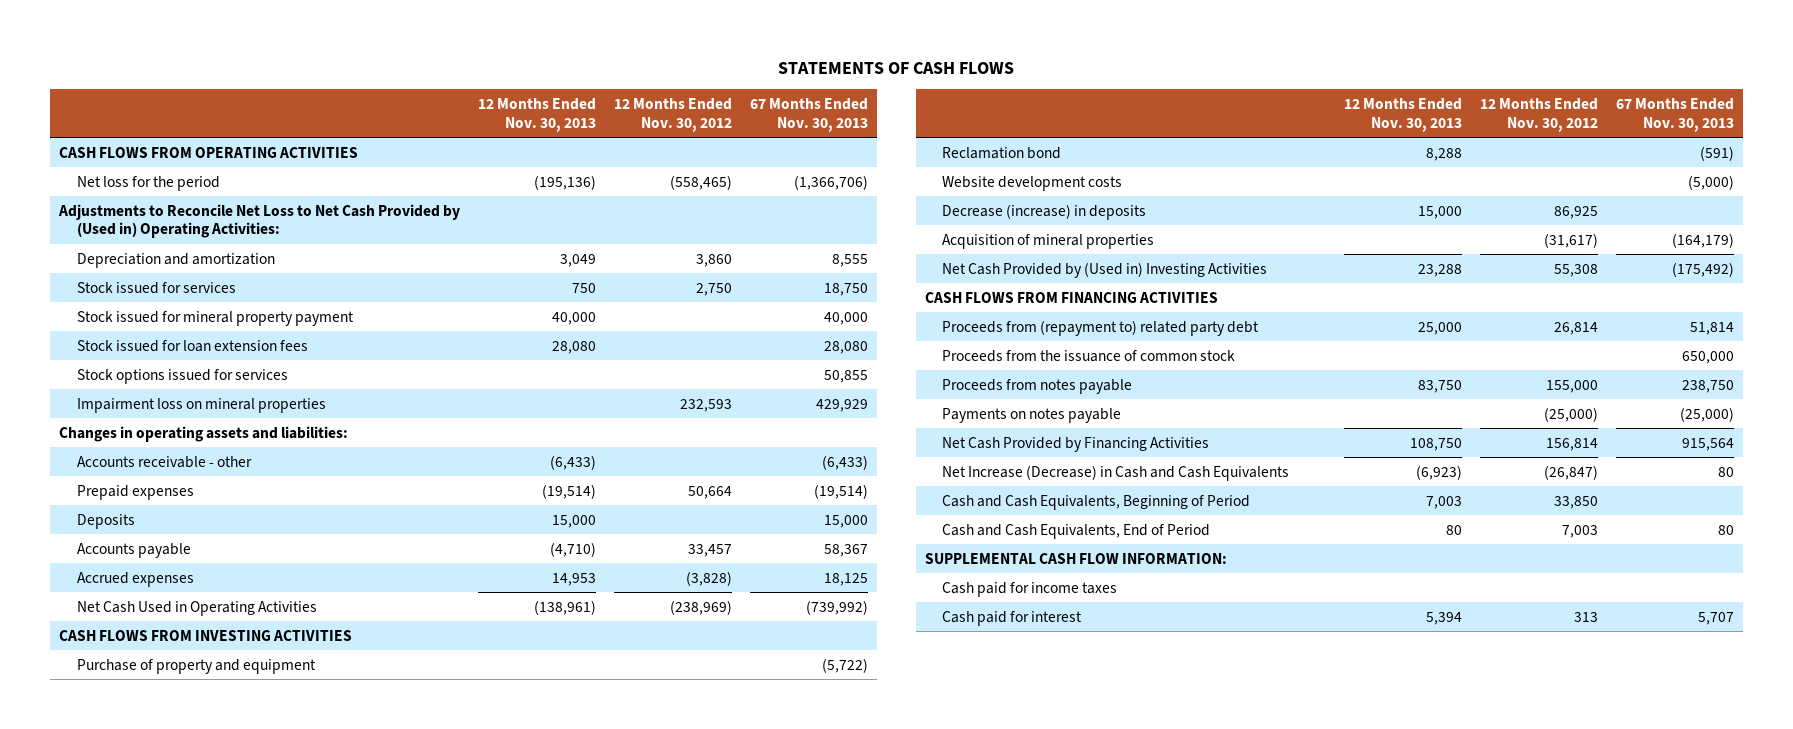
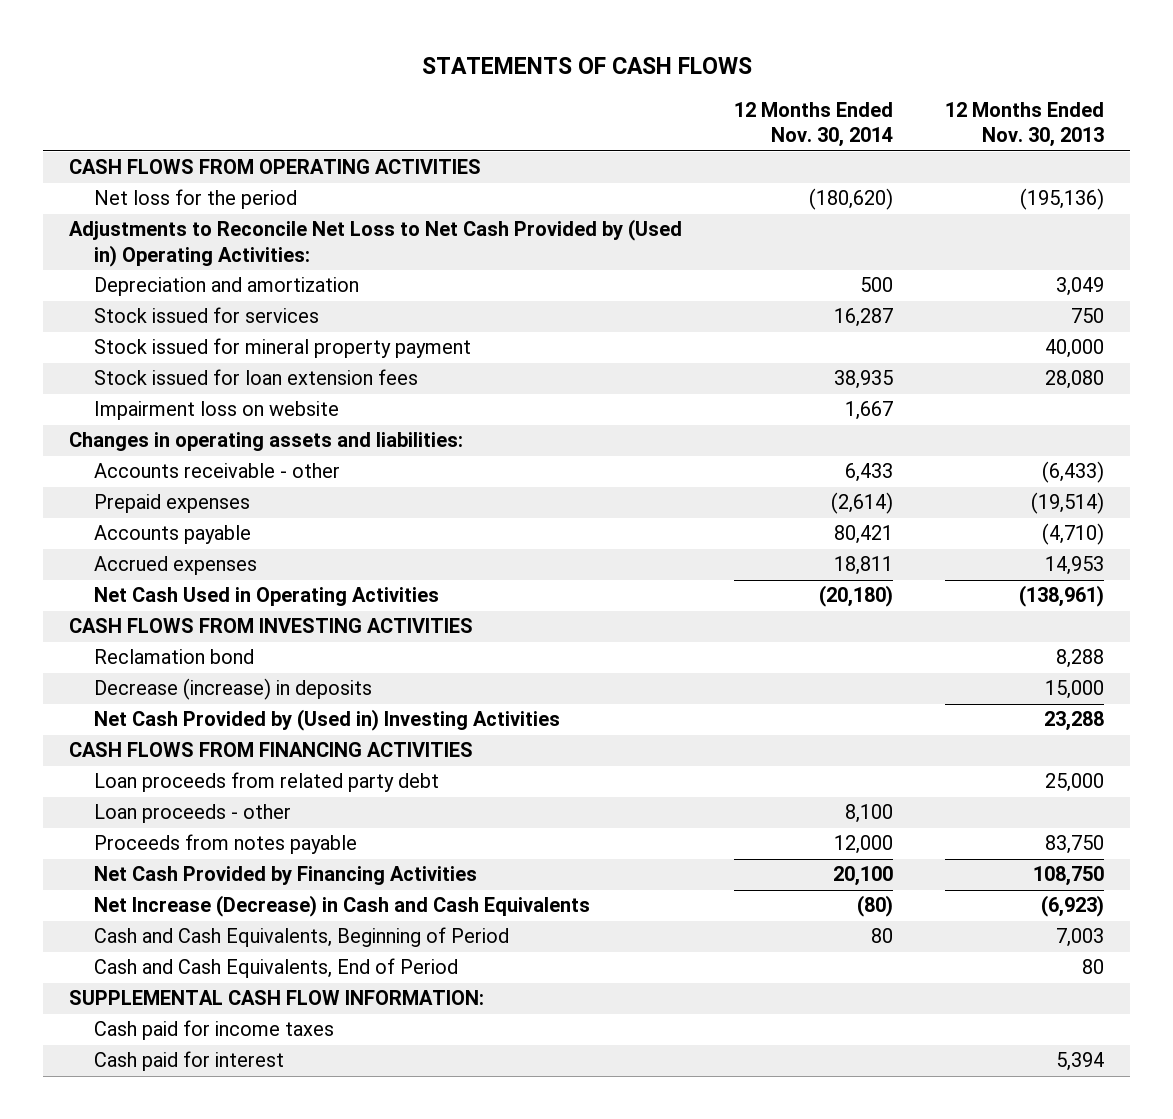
[613,98,732,132] 12 Months Ended Nov. 30, 2012 -> none
[749,98,868,132] 67 Months Ended Nov. 30, 2013 -> none
none -> [734,101,894,148] 12 Months Ended Nov. 30, 2014
[76,368,288,384] Stock options issued for services -> none
[76,397,326,413] Impairment loss on mineral properties -> [94,401,340,421] Impairment loss on website
[76,513,135,529] Deposits -> none
[76,658,316,674] Purchase of property and equipment -> none
[942,175,1123,191] Website development costs -> none
[942,233,1155,249] Acquisition of mineral properties -> none
[942,349,1236,362] Proceeds from the issuance of common stock -> none
[942,319,1260,336] Proceeds from (repayment to) related party debt -> [94,772,440,793] Loan proceeds from related party debt
none -> [94,804,292,824] Loan proceeds - other
[942,407,1122,423] Payments on notes payable -> none

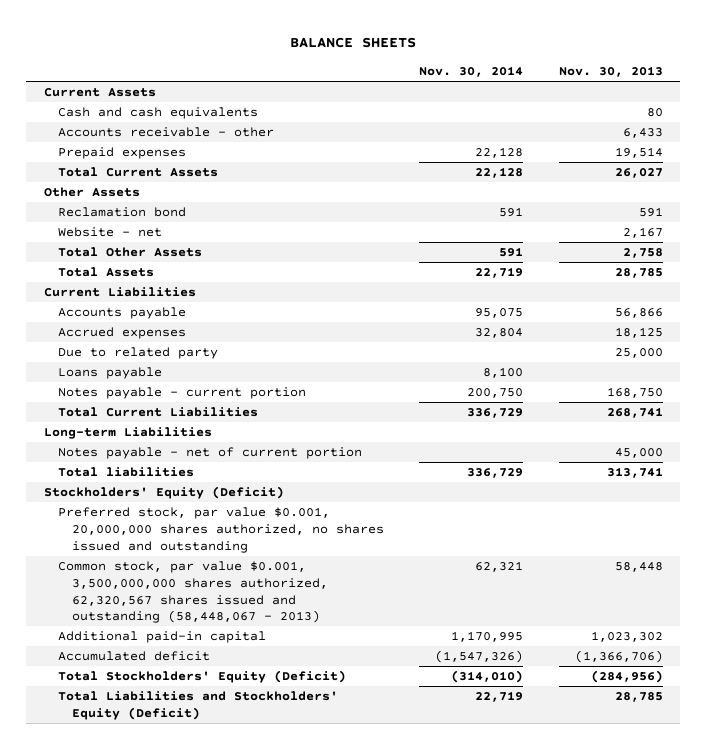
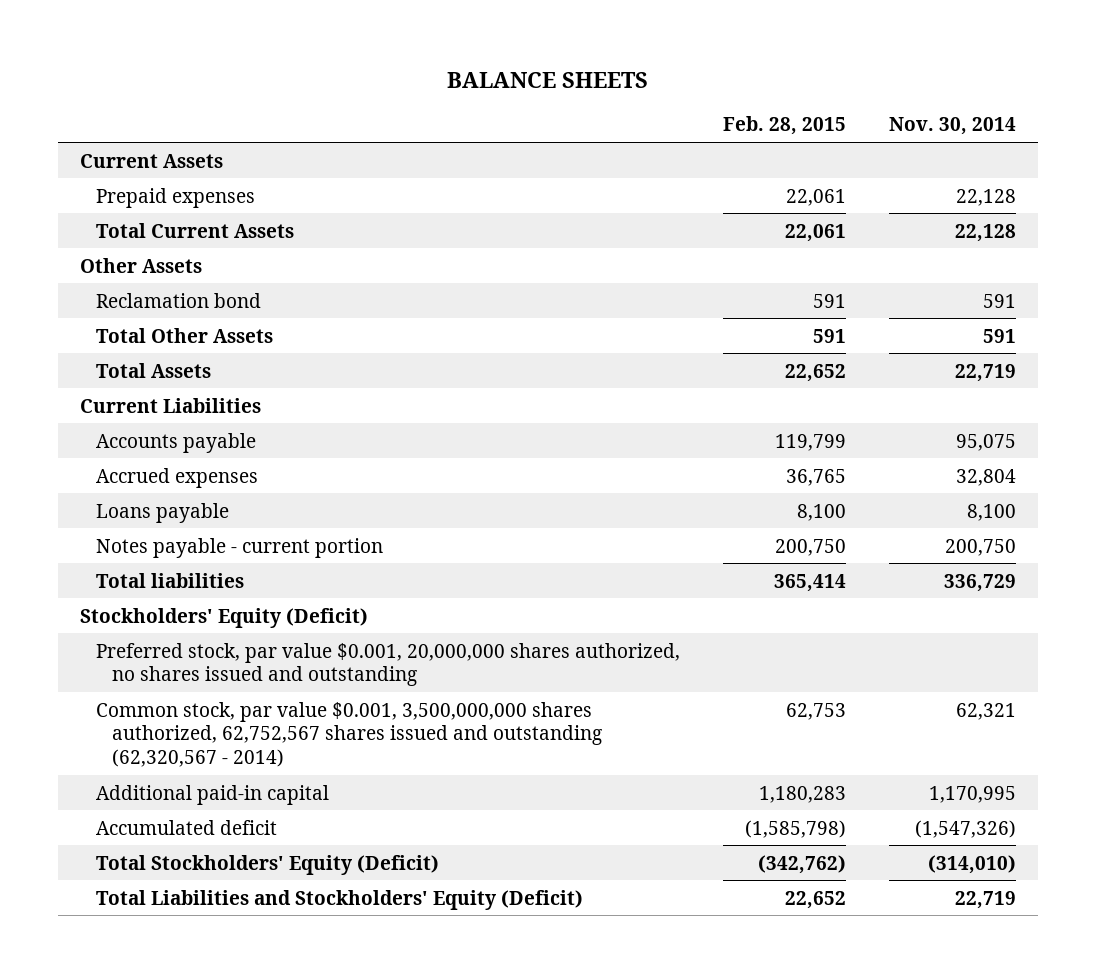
[558,66,663,78] Nov. 30, 2013 -> none
none -> [722,116,846,136] Feb. 28, 2015
[57,107,258,120] Cash and cash equivalents -> none
[57,127,274,138] Accounts receivable - other -> none
[57,227,162,238] Website - net -> none
[57,347,218,360] Due to related party -> none
[57,407,258,418] Total Current Liabilities -> none
[43,427,212,440] Long-term Liabilities -> none
[57,447,362,460] Notes payable - net of current portion -> none
[57,561,329,624] Common stock, par value $0.001, 3,500,000,000 shares authorized, 62,320,567 shares issued and outstanding (58,448,067 - 2013) -> [95,701,602,767] Common stock, par value $0.001, 3,500,000,000 shares authorized, 62,752,567 shares issued and outstanding (62,320,567 - 2014)

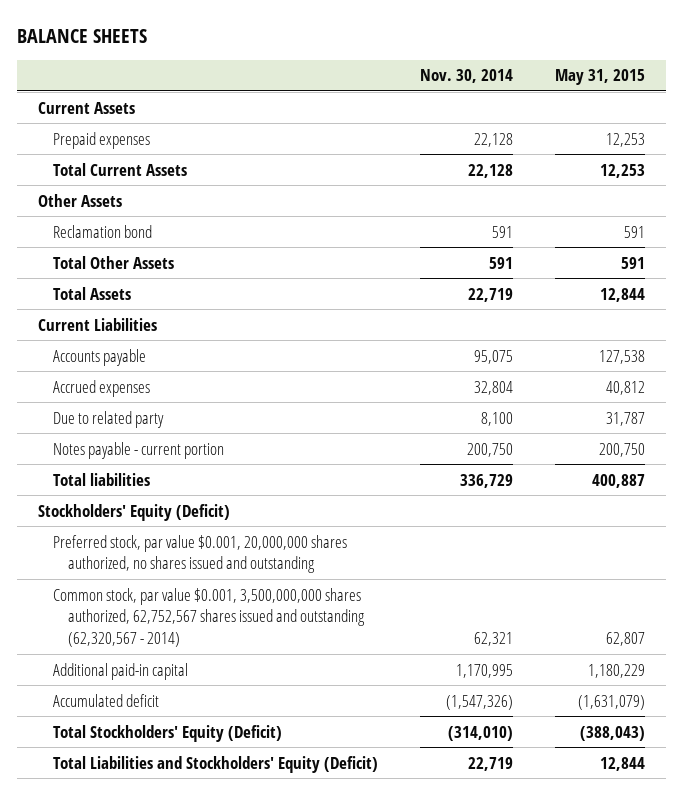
[722,116,846,136] Feb. 28, 2015 -> none
none -> [554,69,645,86] May 31, 2015
[95,502,229,523] Loans payable -> none
none -> [52,410,164,428] Due to related party

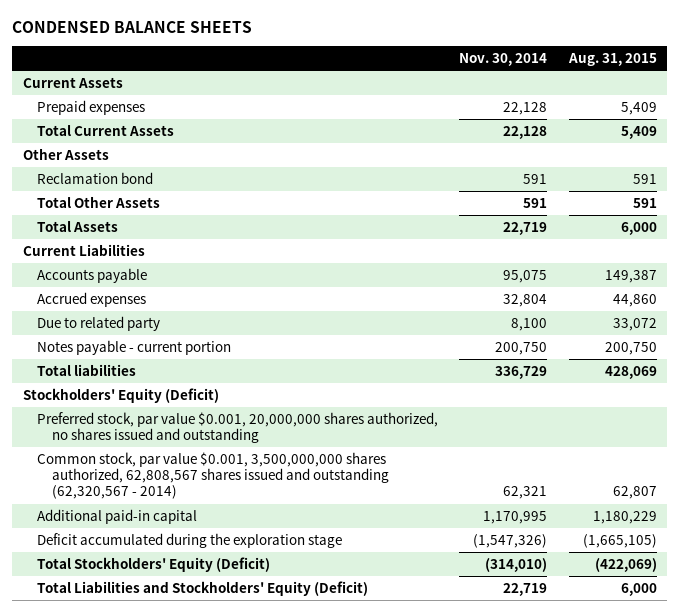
[16,28,147,43] BALANCE SHEETS -> [12,20,253,33] CONDENSED BALANCE SHEETS
[554,69,645,86] May 31, 2015 -> none
none -> [567,53,657,67] Aug. 31, 2015
[52,587,366,647] Common stock, par value $0.001, 3,500,000,000 shares authorized, 62,752,567 shares issued and outstanding (62,320,567 - 2014) -> [37,451,389,500] Common stock, par value $0.001, 3,500,000,000 shares authorized, 62,808,567 shares issued and outstanding (62,320,567 - 2014)
[52,693,159,707] Accumulated deficit -> [37,532,343,548] Deficit accumulated during the exploration stage

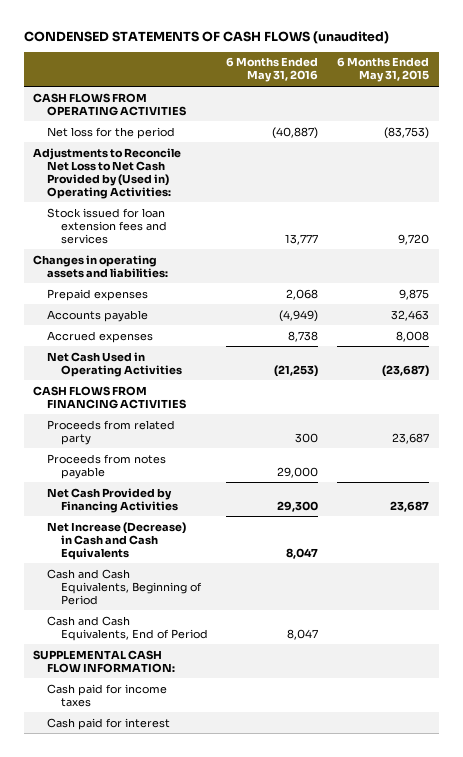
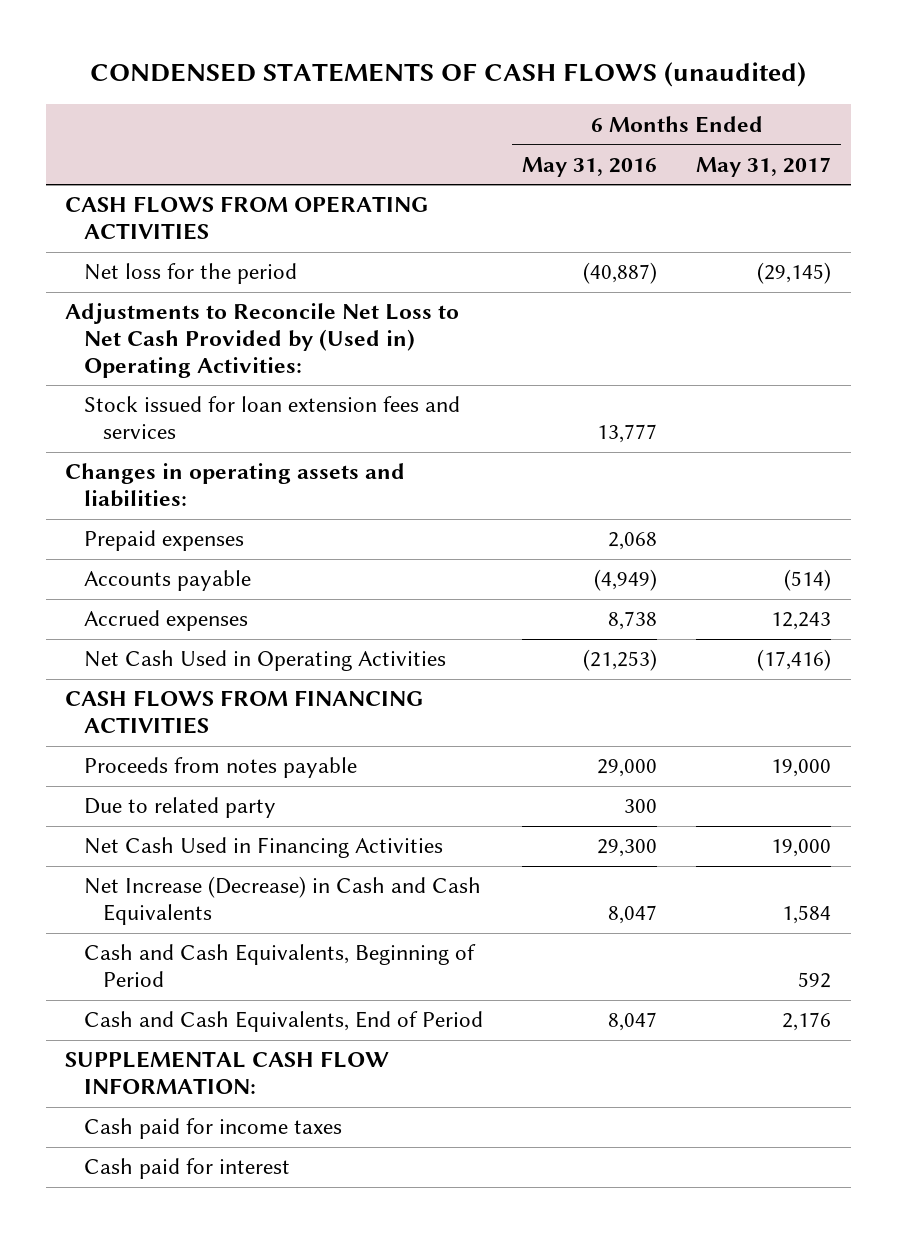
[337,57,430,83] 6 Months Ended May 31, 2015 -> none
none -> [696,156,832,177] May 31, 2017
[46,419,175,445] Proceeds from related party -> none
none -> [84,797,277,819] Due to related party
[46,487,178,513] Net Cash Provided by Financing Activities -> [84,837,444,859] Net Cash Used in Financing Activities

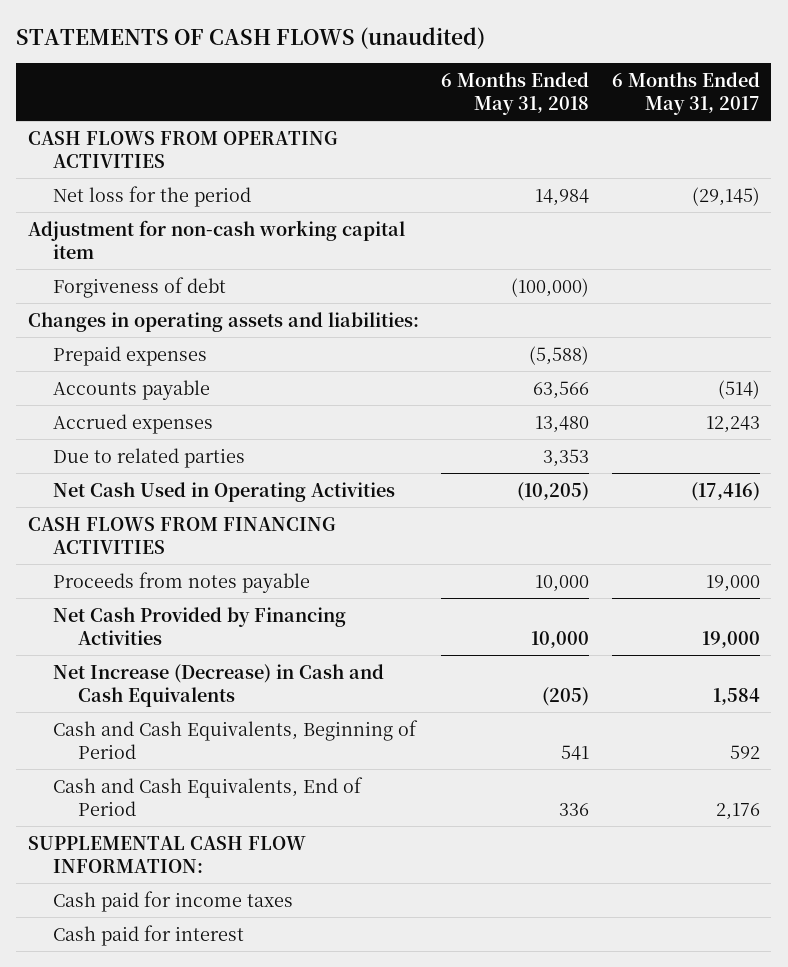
[90,62,807,88] CONDENSED STATEMENTS OF CASH FLOWS (unaudited) -> [16,26,486,49] STATEMENTS OF CASH FLOWS (unaudited)
[522,156,658,177] May 31, 2016 -> none
none -> [441,71,590,115] 6 Months Ended May 31, 2018
[65,303,460,378] Adjustments to Reconcile Net Loss to Net Cash Provided by (Used in) Operating Activities: -> none
[84,396,461,440] Stock issued for loan extension fees and services -> none
none -> [27,219,405,259] Adjustment for non-cash working capital item
none -> [53,276,227,298] Forgiveness of debt
none -> [53,447,246,468] Due to related parties
[84,797,277,819] Due to related party -> none
[84,837,444,859] Net Cash Used in Financing Activities -> [53,606,347,645] Net Cash Provided by Financing Activities

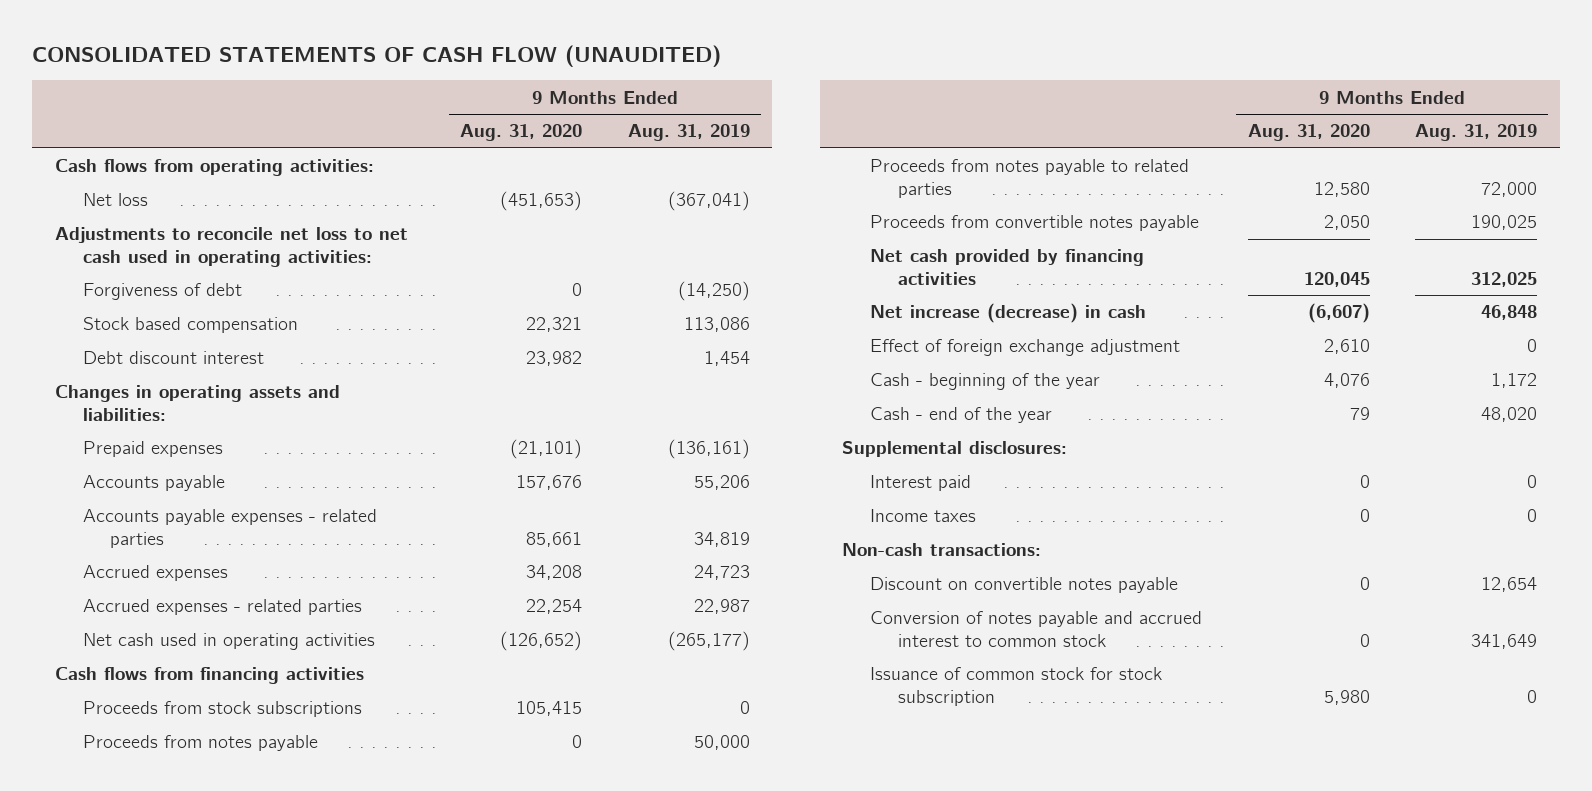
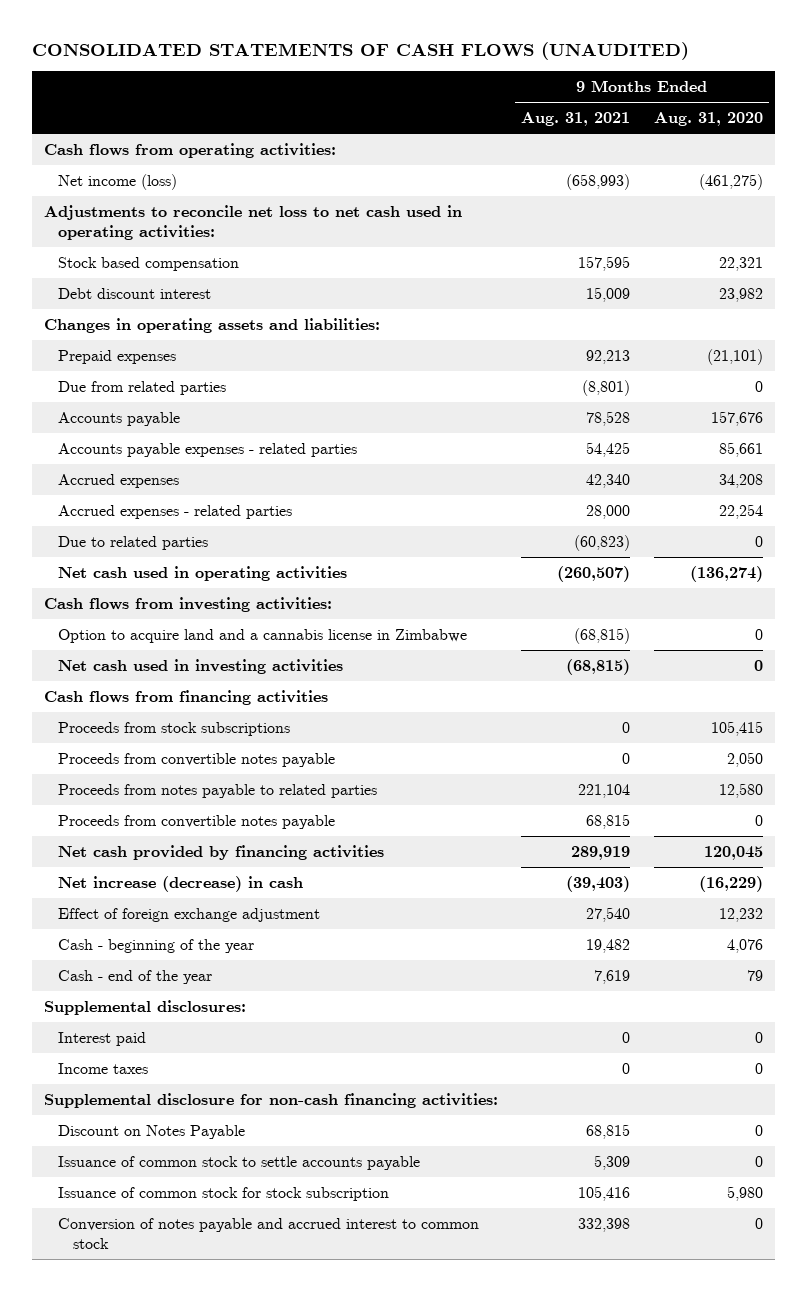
[32,44,722,67] CONSOLIDATED STATEMENTS OF CASH FLOW (UNAUDITED) -> [31,41,689,60] CONSOLIDATED STATEMENTS OF CASH FLOWS (UNAUDITED)
[627,124,750,142] Aug. 31, 2019 -> none
none -> [521,112,631,127] Aug. 31, 2021
[82,193,148,207] Net loss -> [58,173,178,190] Net income (loss)
[500,191,583,212] (451,653) -> [699,173,764,190] (461,275)
[82,283,242,301] Forgiveness of debt -> none
none -> [58,380,227,395] Due from related parties
none -> [58,535,209,550] Due to related parties
[500,631,583,652] (126,652) -> [690,565,764,582] (136,274)
none -> [43,596,332,612] Cash flows from investing activities:
none -> [58,628,468,643] Option to acquire land and a cannabis license in Zimbabwe
none -> [58,658,344,674] Net cash used in investing activities
[82,735,318,752] Proceeds from notes payable -> none
[870,159,1190,198] Proceeds from notes payable to related parties -> [58,783,378,798] Proceeds from notes payable to related parties
none -> [58,814,336,829] Proceeds from convertible notes payable
[1307,303,1370,324] (6,607) -> [699,875,764,892] (16,229)
[1323,339,1370,355] 2,610 -> [719,907,764,922] 12,232
[842,543,1042,557] Non-cash transactions: -> none
none -> [43,1092,498,1108] Supplemental disclosure for non-cash financing activities:
[870,577,1179,594] Discount on convertible notes payable -> [58,1124,246,1139] Discount on Notes Payable
none -> [58,1155,421,1170] Issuance of common stock to settle accounts payable
[870,611,1203,647] Conversion of notes payable and accrued interest to common stock -> [58,1217,480,1249] Conversion of notes payable and accrued interest to common stock

